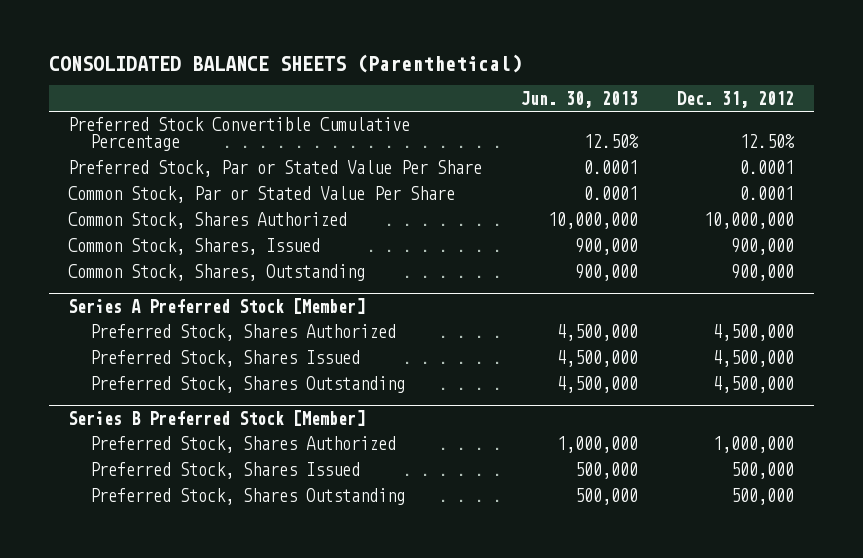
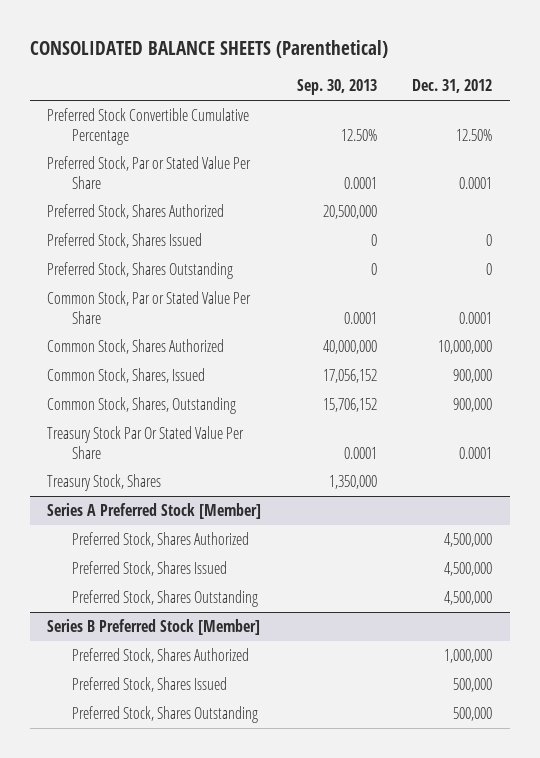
[521,90,639,108] Jun. 30, 2013 -> none
none -> [296,79,377,96] Sep. 30, 2013
none -> [47,204,225,220] Preferred Stock, Shares Authorized
none -> [47,233,203,249] Preferred Stock, Shares Issued
none -> [47,262,234,280] Preferred Stock, Shares Outstanding
none -> [47,426,245,459] Treasury Stock Par Or Stated Value Per Share
none -> [47,474,162,492] Treasury Stock, Shares

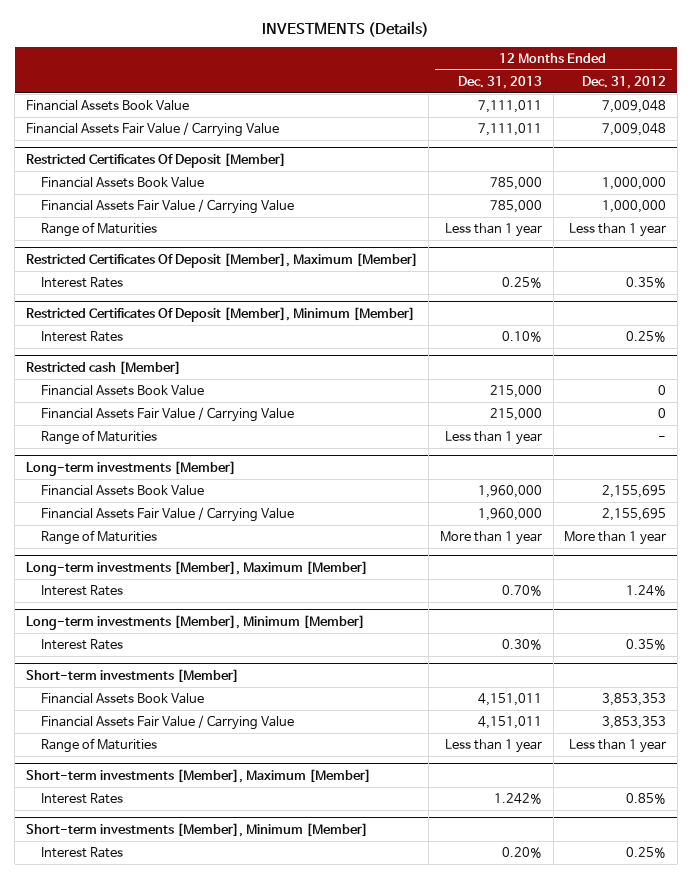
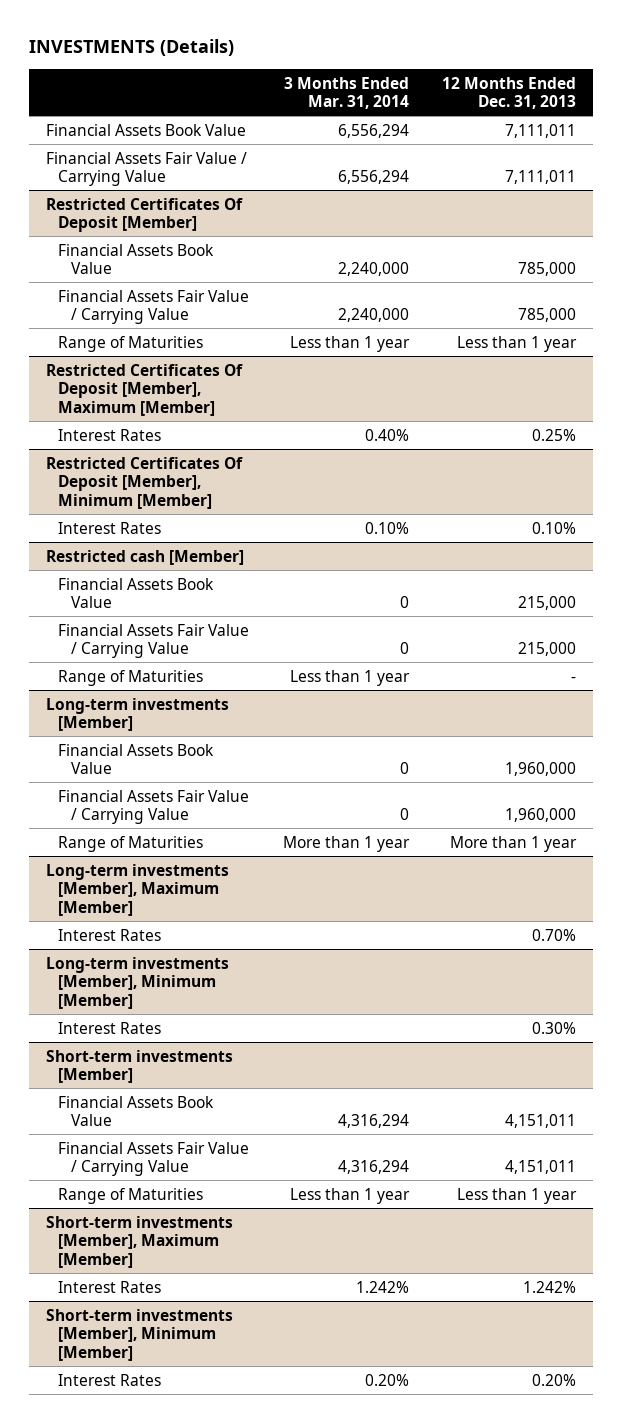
[582,75,667,89] Dec. 31, 2012 -> none
none -> [283,76,409,110] 3 Months Ended Mar. 31, 2014
[445,431,543,446] Less than 1 year -> [571,676,577,682] -

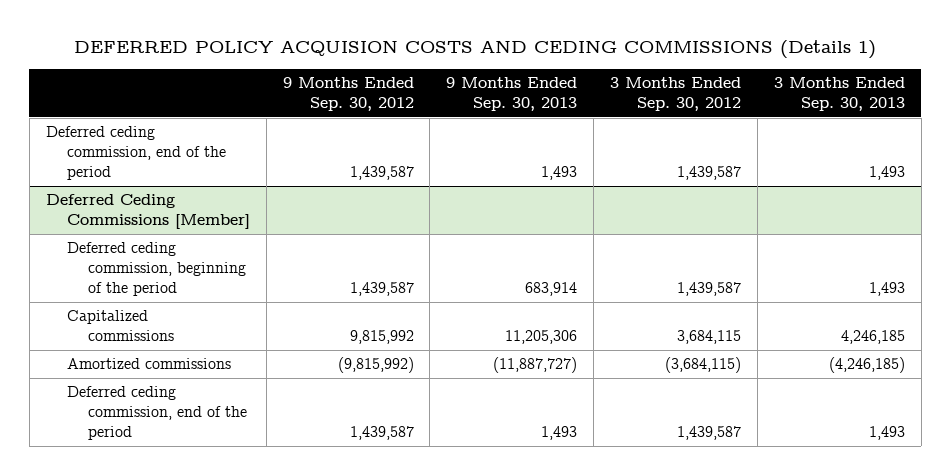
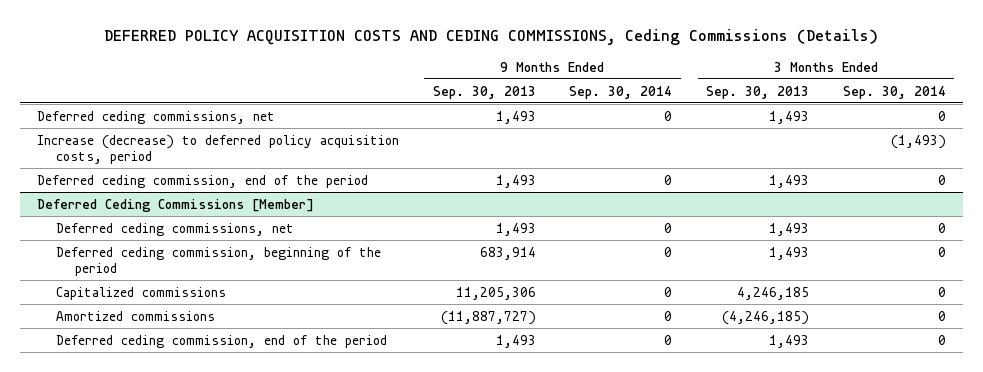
[74,40,877,60] DEFERRED POLICY ACQUISION COSTS AND CEDING COMMISSIONS (Details 1) -> [104,29,879,46] DEFERRED POLICY ACQUISITION COSTS AND CEDING COMMISSIONS, Ceding Commissions (Details)
[282,77,414,112] 9 Months Ended Sep. 30, 2012 -> none
[610,77,742,112] 3 Months Ended Sep. 30, 2012 -> none
none -> [569,85,673,99] Sep. 30, 2014
none -> [842,85,946,99] Sep. 30, 2014
none -> [36,110,275,124] Deferred ceding commissions, net
none -> [36,134,399,165] Increase (decrease) to deferred policy acquisition costs, period
none -> [55,222,294,236] Deferred ceding commissions, net

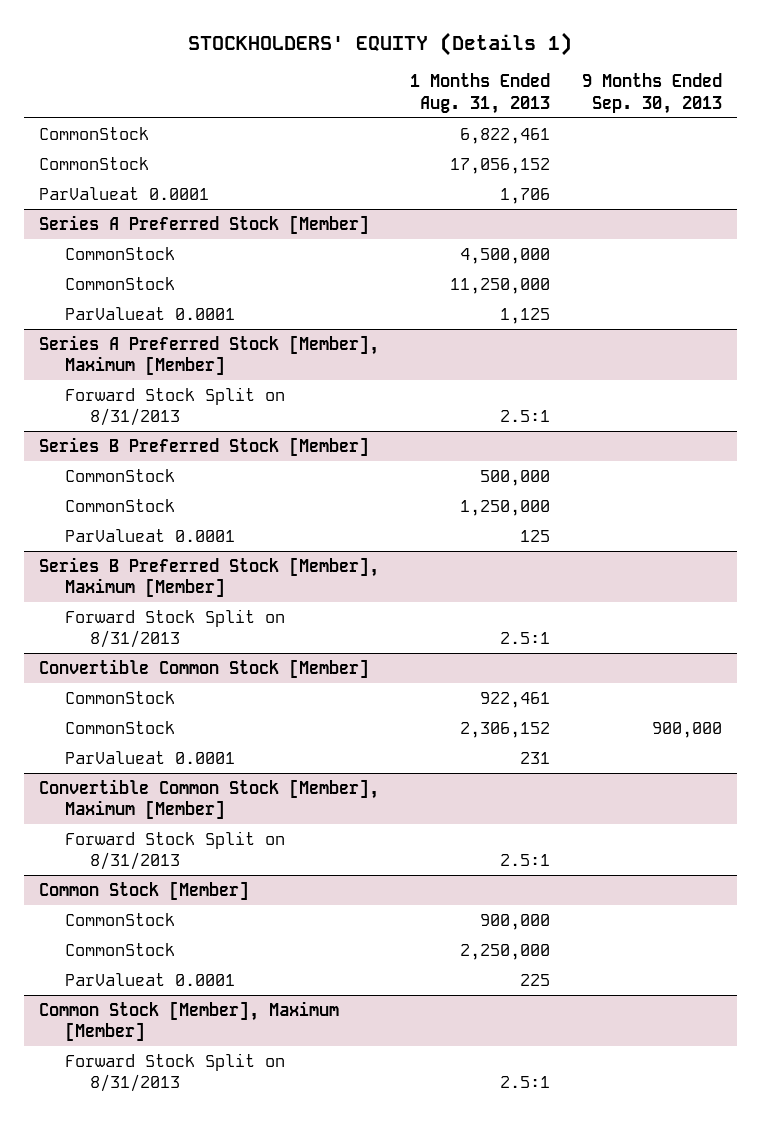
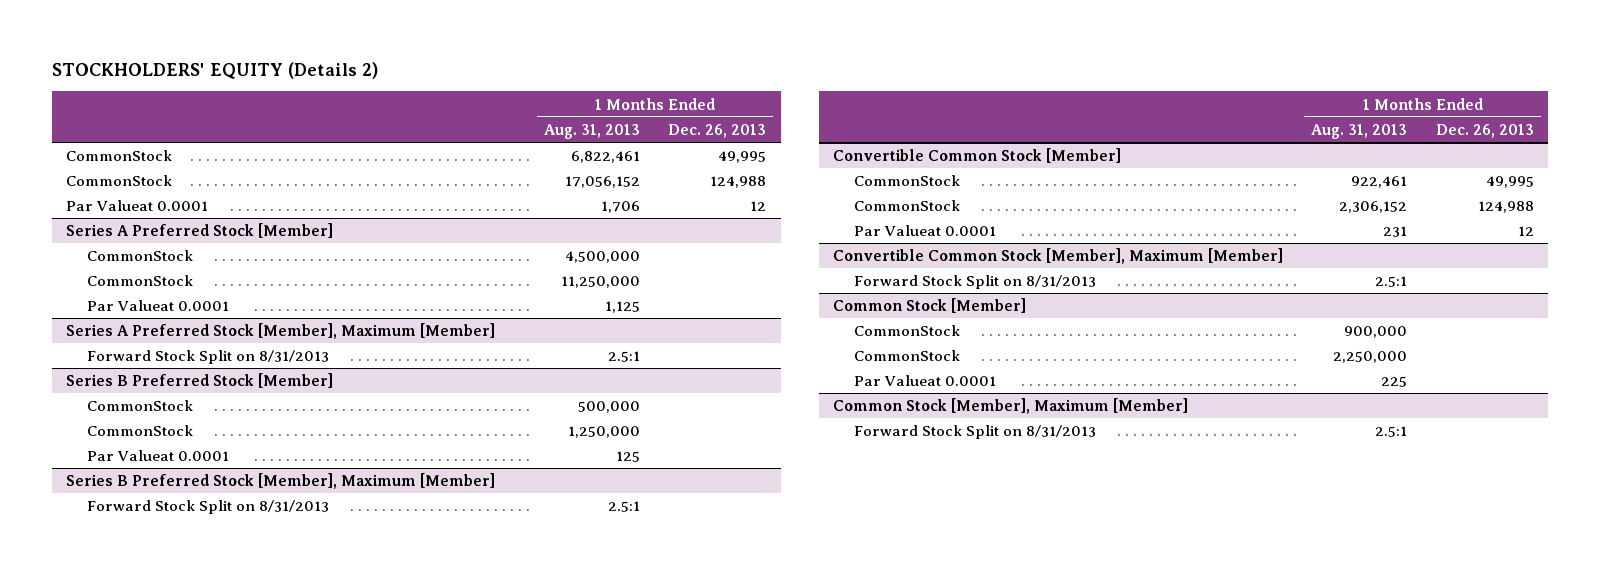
[188,31,573,56] STOCKHOLDERS' EQUITY (Details 1) -> [51,62,378,80] STOCKHOLDERS' EQUITY (Details 2)
[581,73,722,114] 9 Months Ended Sep. 30, 2013 -> none
none -> [668,124,767,139] Dec. 26, 2013
[39,186,210,200] ParValueat 0.0001 -> [66,200,209,212] Par Valueat 0.0001
[64,306,235,320] ParValueat 0.0001 -> [86,300,229,312] Par Valueat 0.0001
[64,528,235,542] ParValueat 0.0001 -> [86,450,229,462] Par Valueat 0.0001
[64,750,235,764] ParValueat 0.0001 -> [853,225,996,237] Par Valueat 0.0001
[64,972,235,986] ParValueat 0.0001 -> [853,375,996,387] Par Valueat 0.0001

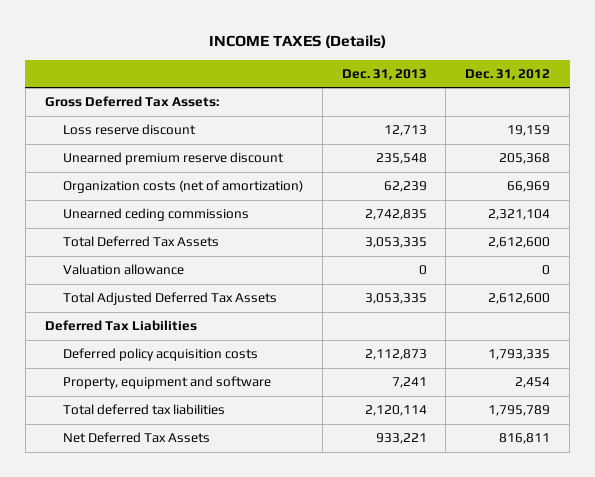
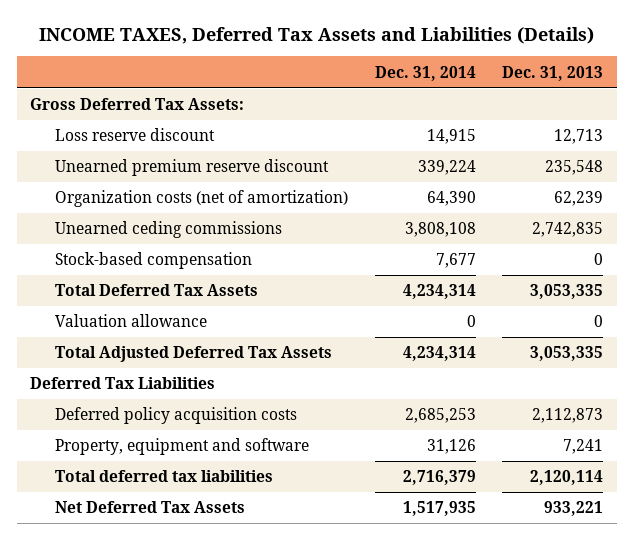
[208,35,386,49] INCOME TAXES (Details) -> [38,26,594,44] INCOME TAXES, Deferred Tax Assets and Liabilities (Details)
[465,68,551,80] Dec. 31, 2012 -> none
none -> [374,65,476,81] Dec. 31, 2014
none -> [55,252,253,270] Stock-based compensation

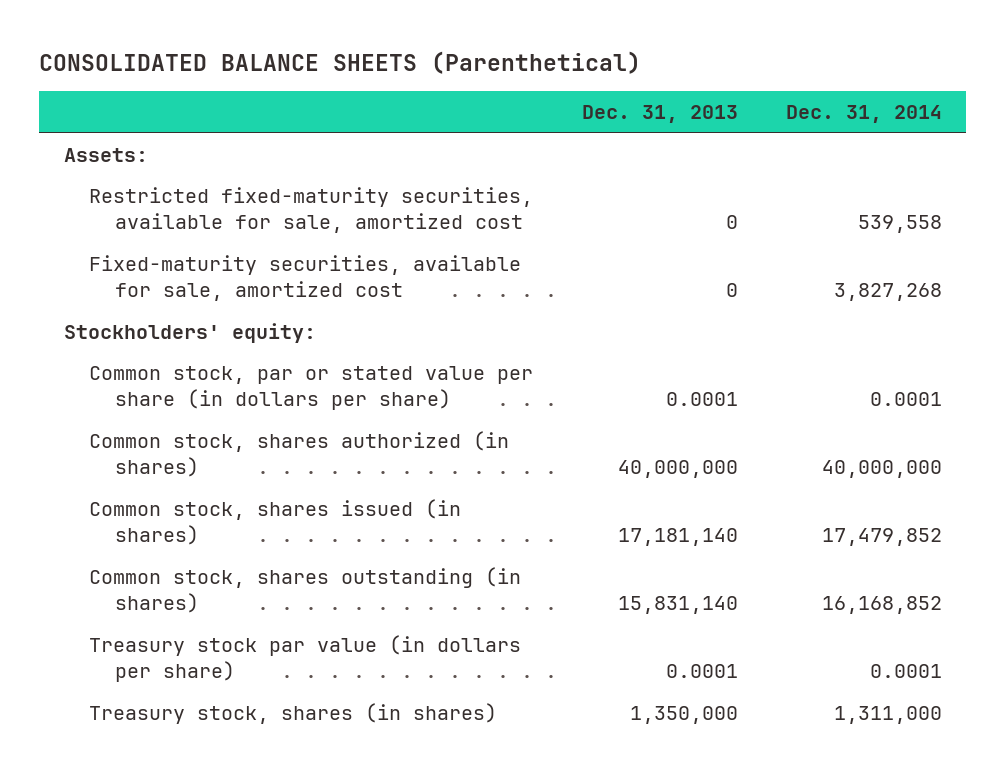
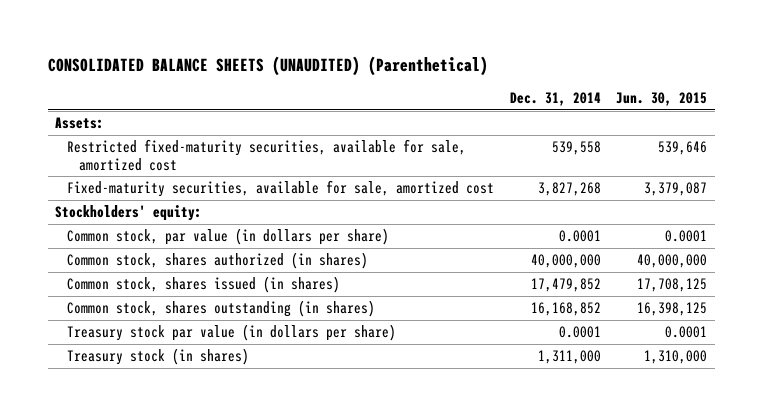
[39,50,642,74] CONSOLIDATED BALANCE SHEETS (Parenthetical) -> [47,56,488,77] CONSOLIDATED BALANCE SHEETS (UNAUDITED) (Parenthetical)
[581,105,738,124] Dec. 31, 2013 -> none
none -> [615,92,707,107] Jun. 30, 2015
[89,366,534,411] Common stock, par or stated value per share (in dollars per share) -> [67,228,390,246] Common stock, par value (in dollars per share)
[89,703,498,725] Treasury stock, shares (in shares) -> [67,348,250,366] Treasury stock (in shares)

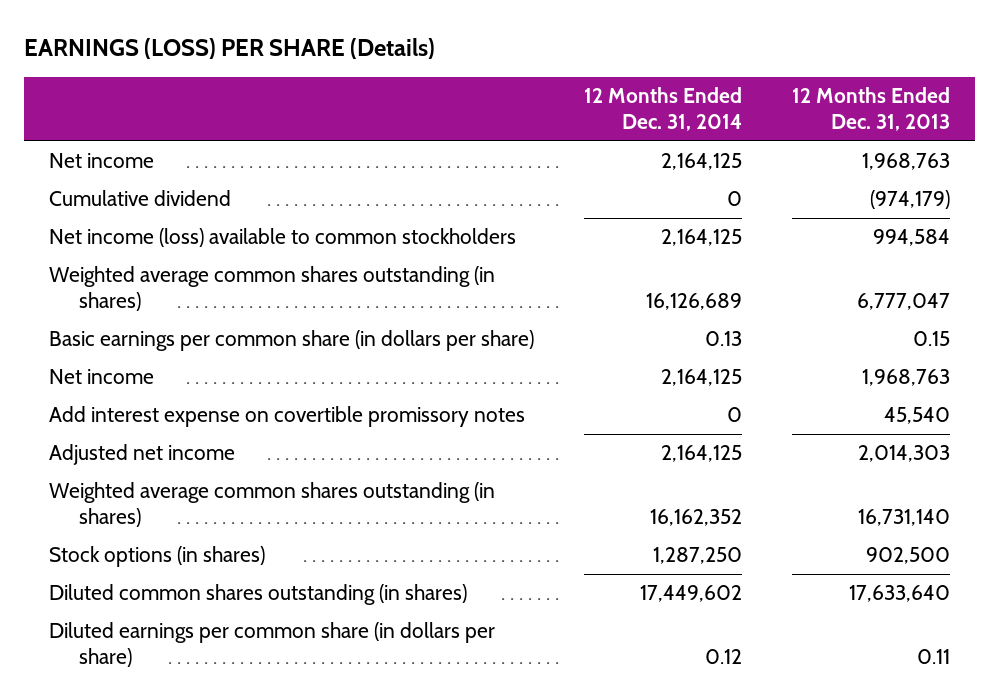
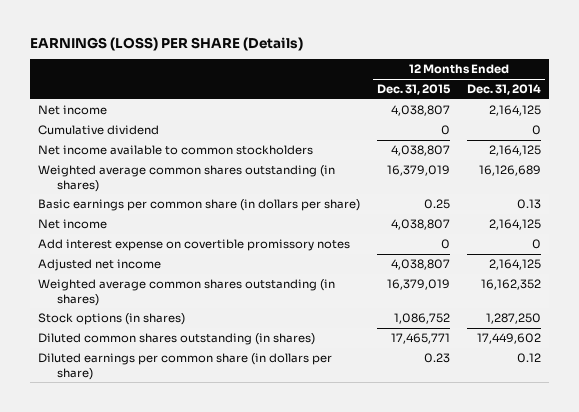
[791,87,950,131] 12 Months Ended Dec. 31, 2013 -> none
none -> [377,84,452,96] Dec. 31, 2015
[48,228,516,248] Net income (loss) available to common stockholders -> [38,145,314,156] Net income available to common stockholders

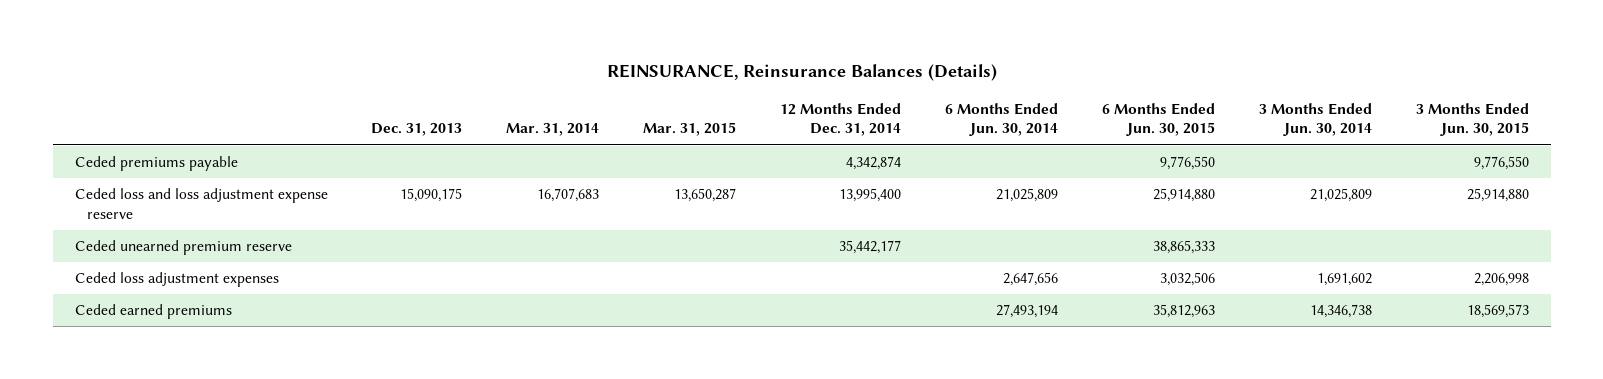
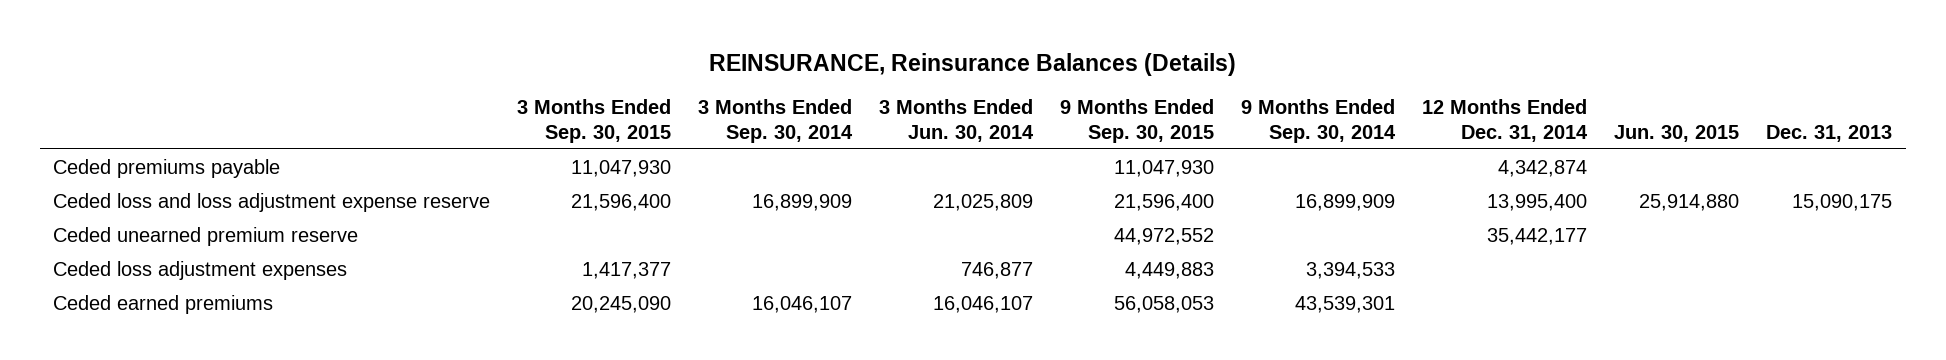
[506,123,600,137] Mar. 31, 2014 -> none
[643,122,737,137] Mar. 31, 2015 -> none
[945,102,1059,137] 6 Months Ended Jun. 30, 2014 -> none
[1101,102,1215,137] 6 Months Ended Jun. 30, 2015 -> none
[1415,102,1529,137] 3 Months Ended Jun. 30, 2015 -> none
none -> [517,99,672,143] 3 Months Ended Sep. 30, 2015
none -> [698,99,854,143] 3 Months Ended Sep. 30, 2014
none -> [1060,99,1215,143] 9 Months Ended Sep. 30, 2015
none -> [1241,99,1397,143] 9 Months Ended Sep. 30, 2014
none -> [1614,124,1740,142] Jun. 30, 2015
[1316,273,1372,287] 1,691,602 -> [961,261,1034,279] 746,877
[1309,304,1372,319] 14,346,738 -> [933,295,1034,313] 16,046,107

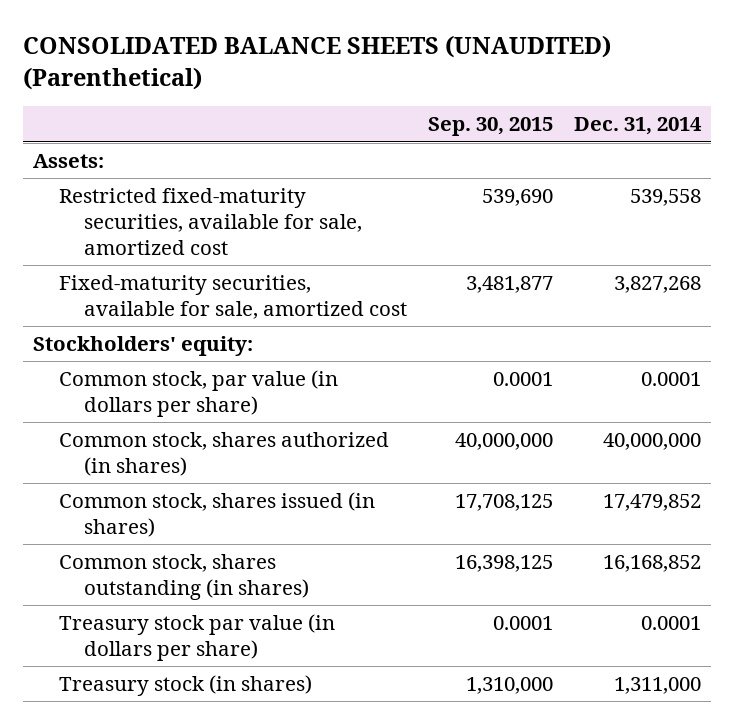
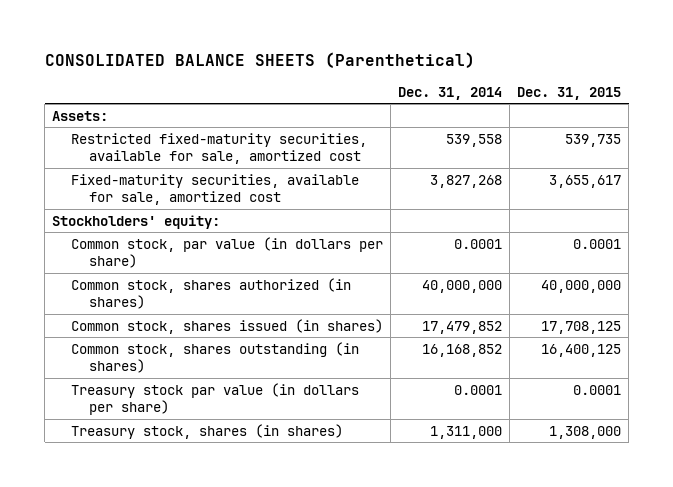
[22,35,611,90] CONSOLIDATED BALANCE SHEETS (UNAUDITED) (Parenthetical) -> [44,52,475,69] CONSOLIDATED BALANCE SHEETS (Parenthetical)
[427,117,553,137] Sep. 30, 2015 -> none
none -> [517,86,622,100] Dec. 31, 2015
[58,674,312,696] Treasury stock (in shares) -> [70,423,343,439] Treasury stock, shares (in shares)

